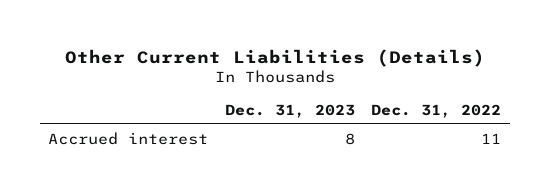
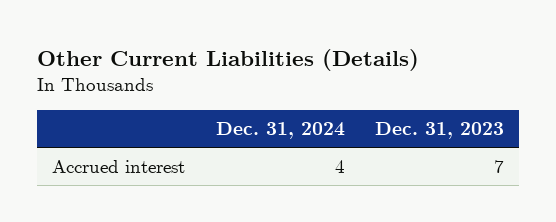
[371,104,502,119] Dec. 31, 2022 -> none
none -> [215,122,345,140] Dec. 31, 2024
[344,132,355,145] 8 -> [494,159,505,173] 7

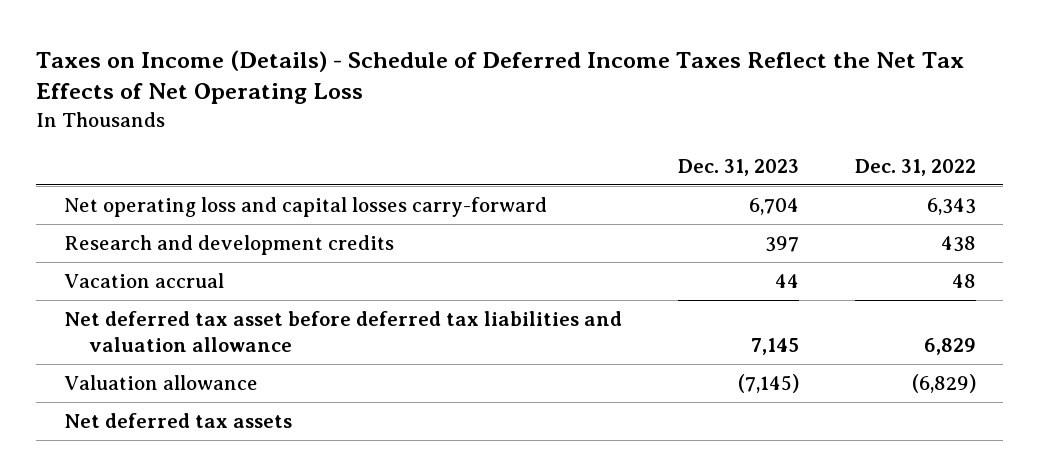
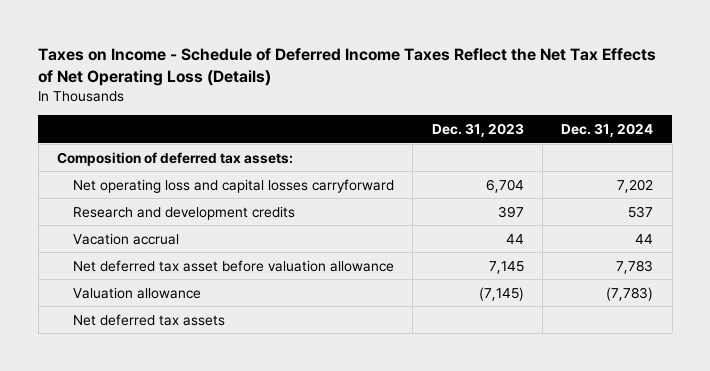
[36,49,965,105] Taxes on Income (Details) - Schedule of Deferred Income Taxes Reflect the Net Tax Effects of Net Operating Loss -> [38,48,657,87] Taxes on Income - Schedule of Deferred Income Taxes Reflect the Net Tax Effects of Net Operating Loss (Details)
[854,158,976,176] Dec. 31, 2022 -> none
none -> [561,123,654,138] Dec. 31, 2024
none -> [57,151,294,166] Composition of deferred tax assets:
[64,196,548,217] Net operating loss and capital losses carry-forward -> [73,178,395,193] Net operating loss and capital losses carryforward
[64,310,623,353] Net deferred tax asset before deferred tax liabilities and valuation allowance -> [73,259,395,272] Net deferred tax asset before valuation allowance

